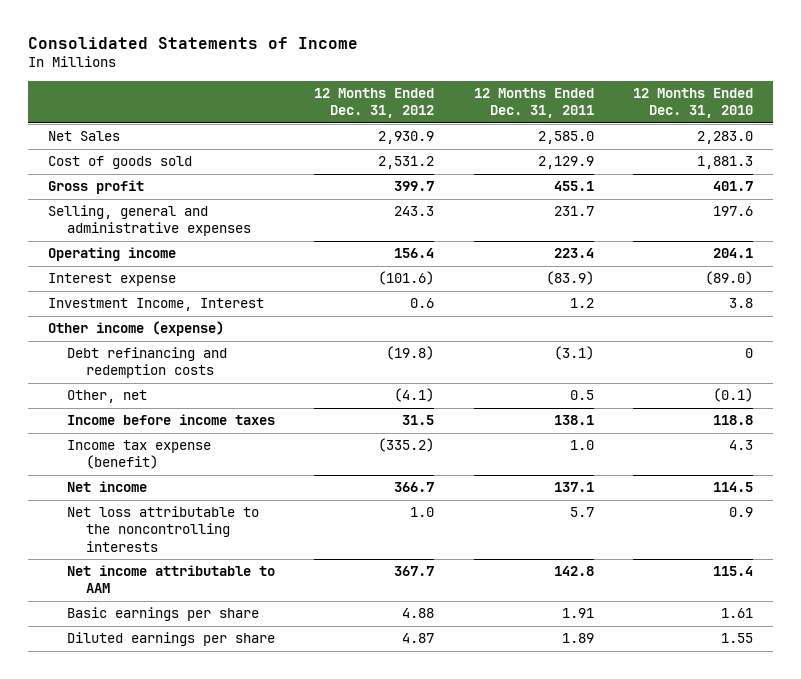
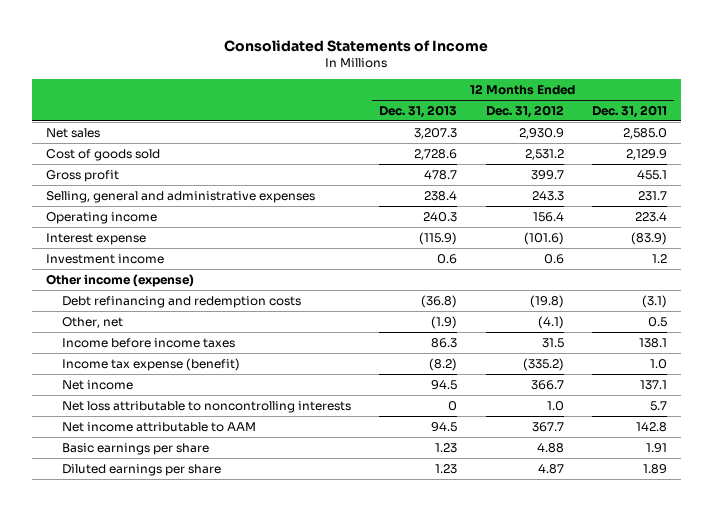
[633,87,754,119] 12 Months Ended Dec. 31, 2010 -> none
none -> [379,104,458,118] Dec. 31, 2013
[48,131,121,142] Net Sales -> [45,127,100,138] Net sales
[48,298,265,312] Investment Income, Interest -> [45,253,164,264] Investment income
[66,506,259,552] Net loss attributable to the noncontrolling interests -> [62,400,352,413] Net loss attributable to noncontrolling interests

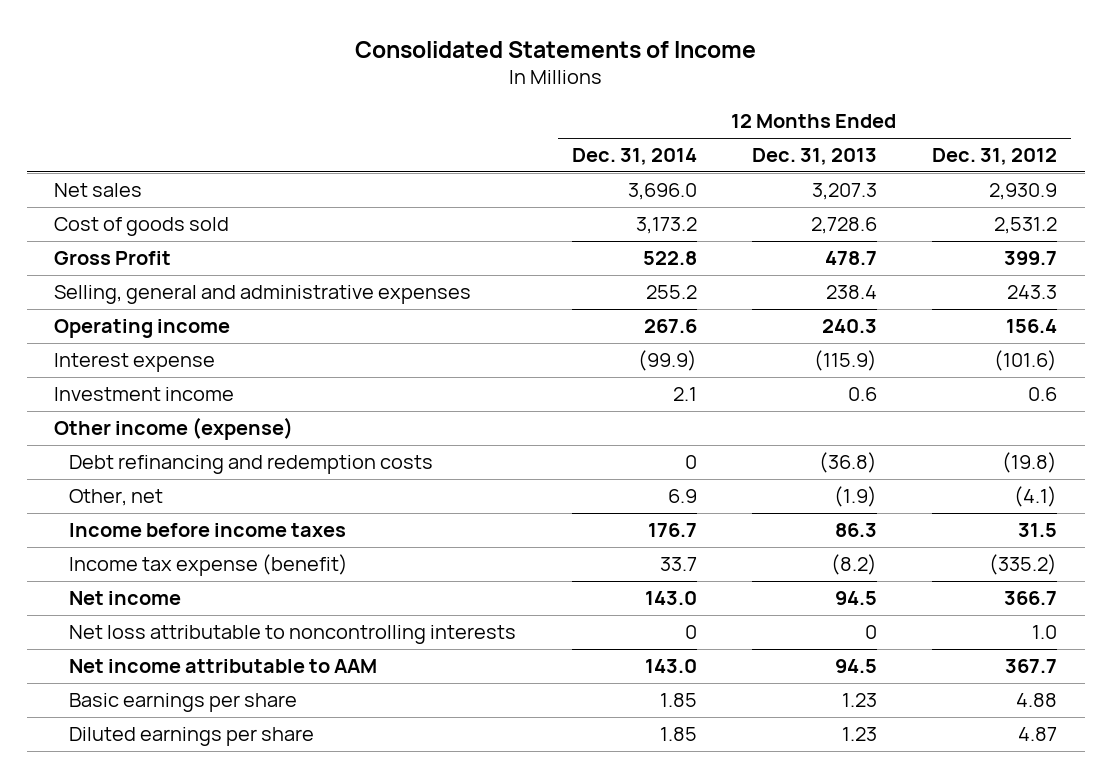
[591,104,667,118] Dec. 31, 2011 -> none
none -> [571,148,697,166] Dec. 31, 2014
[45,169,119,182] Gross profit -> [54,251,172,266] Gross Profit

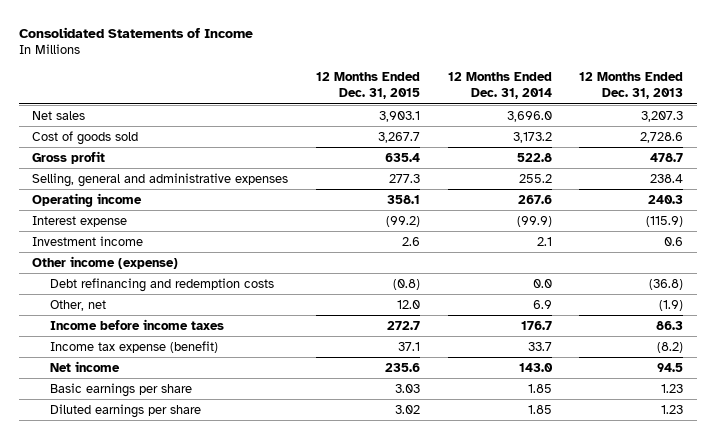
[932,148,1058,166] Dec. 31, 2012 -> none
none -> [315,72,420,100] 12 Months Ended Dec. 31, 2015
[54,251,172,266] Gross Profit -> [32,150,106,164] Gross profit
[684,455,697,470] 0 -> [532,278,552,288] 0.0
[69,625,517,645] Net loss attributable to noncontrolling interests -> none
[69,659,378,674] Net income attributable to AAM -> none

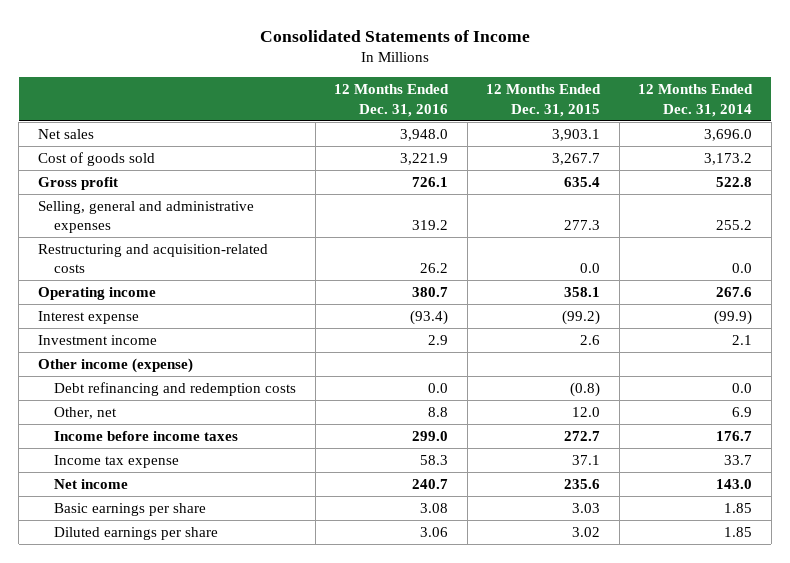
[579,72,684,100] 12 Months Ended Dec. 31, 2013 -> none
none -> [334,84,450,117] 12 Months Ended Dec. 31, 2016
none -> [37,243,268,274] Restructuring and acquisition-related costs
[49,340,218,353] Income tax expense (benefit) -> [54,454,180,468] Income tax expense

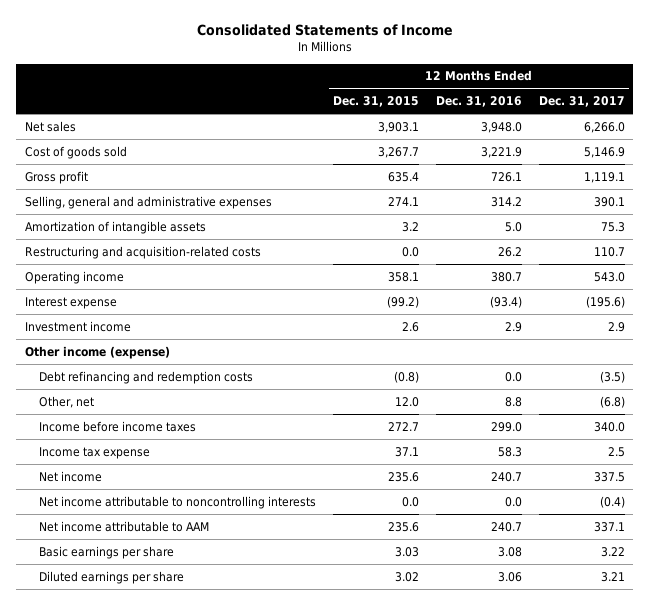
[638,84,754,117] 12 Months Ended Dec. 31, 2014 -> none
none -> [538,96,625,108] Dec. 31, 2017
[412,220,449,231] 319.2 -> [491,196,523,207] 314.2
[564,220,601,231] 277.3 -> [388,196,420,206] 274.1
none -> [24,220,206,234] Amortization of intangible assets
none -> [39,495,317,509] Net income attributable to noncontrolling interests
none -> [39,520,210,532] Net income attributable to AAM

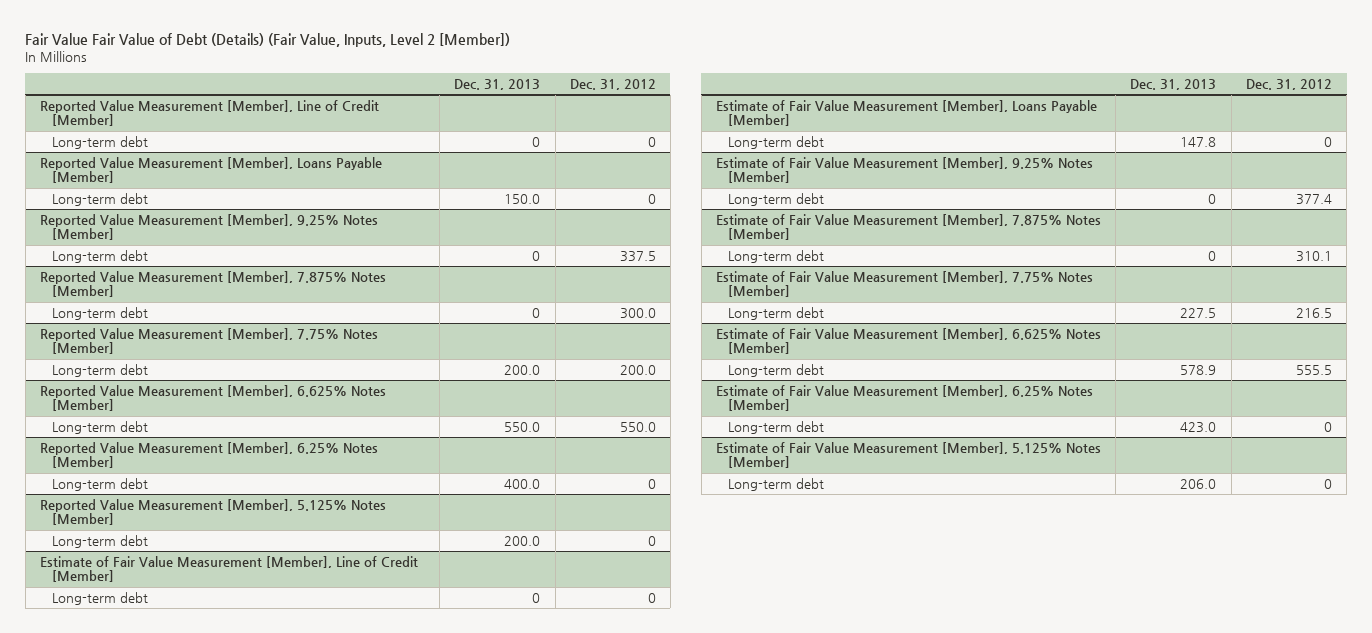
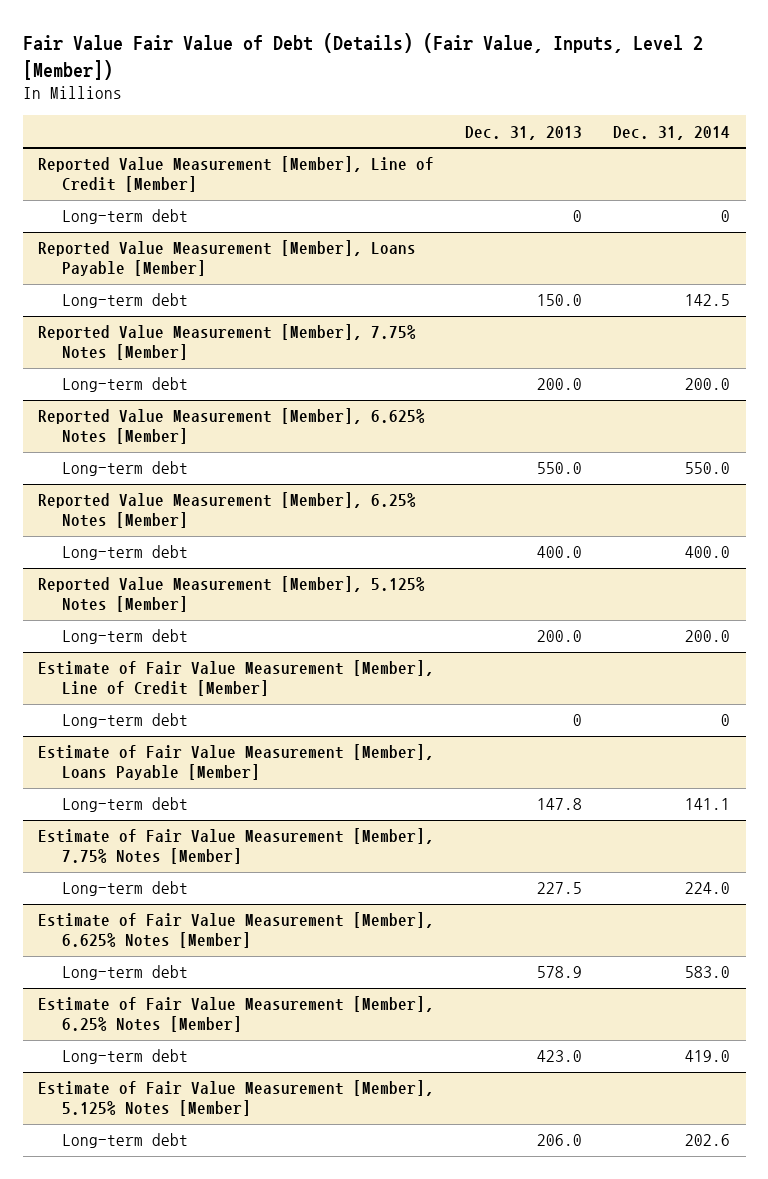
[569,78,656,90] Dec. 31, 2012 -> none
none -> [613,125,731,140] Dec. 31, 2014
[39,213,378,241] Reported Value Measurement [Member], 9.25% Notes [Member] -> none
[52,249,149,263] Long-term debt -> none
[39,270,386,298] Reported Value Measurement [Member], 7.875% Notes [Member] -> none
[52,306,149,320] Long-term debt -> none
[715,156,1093,184] Estimate of Fair Value Measurement [Member], 9.25% Notes [Member] -> none
[728,192,825,206] Long-term debt -> none
[715,213,1101,241] Estimate of Fair Value Measurement [Member], 7.875% Notes [Member] -> none
[728,249,825,263] Long-term debt -> none

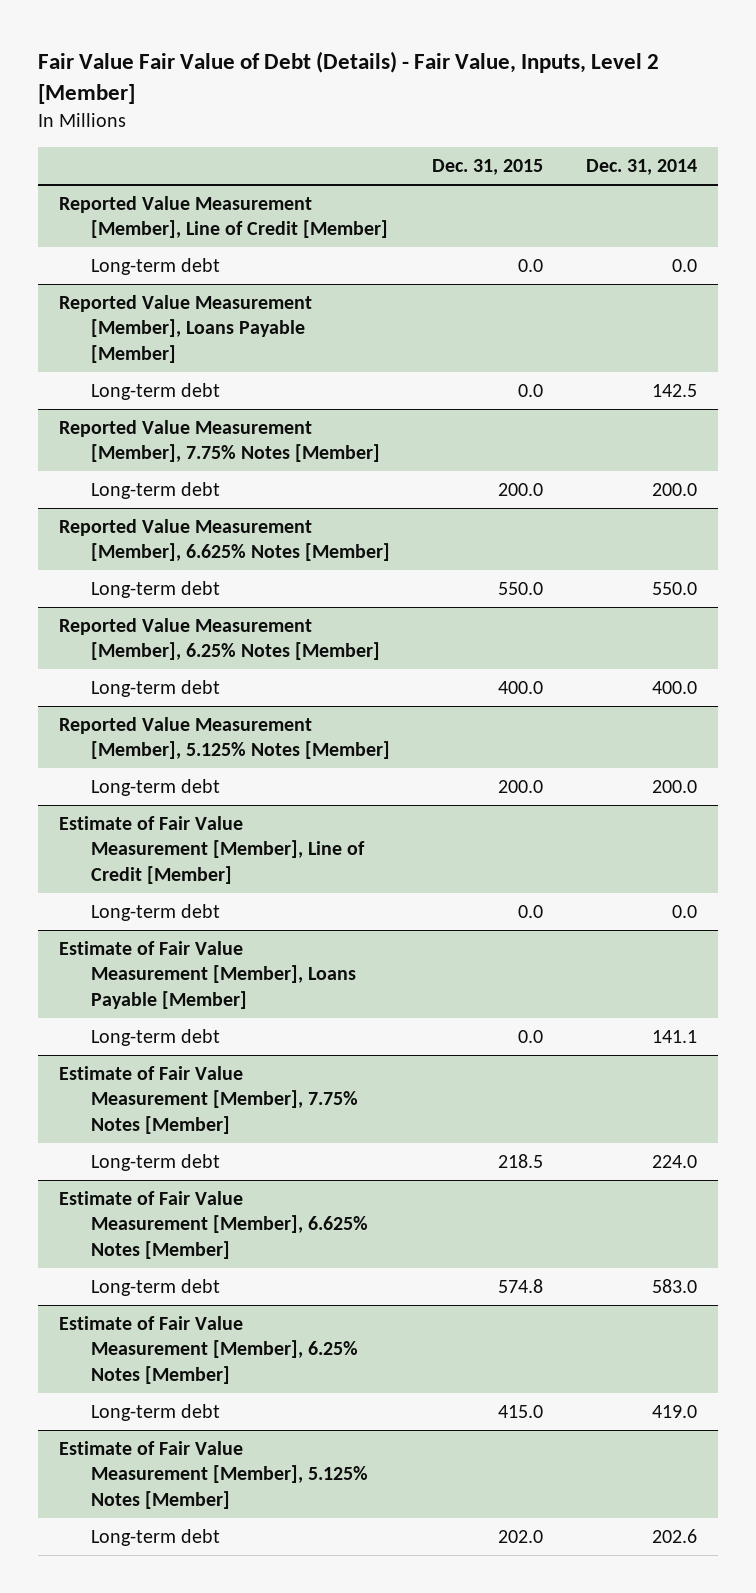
[22,33,703,80] Fair Value Fair Value of Debt (Details) (Fair Value, Inputs, Level 2 [Member]) -> [38,51,660,105] Fair Value Fair Value of Debt (Details) - Fair Value, Inputs, Level 2 [Member]
[465,125,583,140] Dec. 31, 2013 -> none
none -> [432,159,544,176] Dec. 31, 2015
[721,210,731,223] 0 -> [671,259,697,273] 0.0
[721,714,731,727] 0 -> [671,905,697,919] 0.0

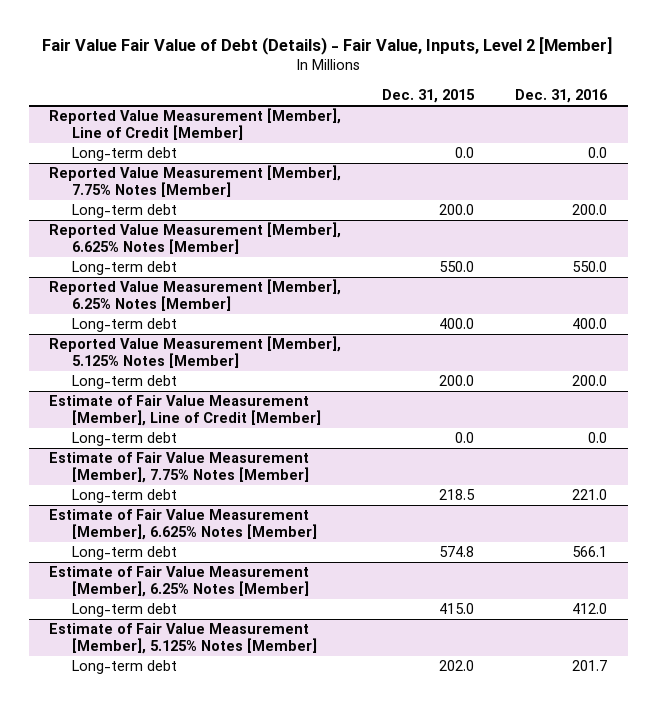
[585,159,697,176] Dec. 31, 2014 -> none
none -> [515,89,609,104] Dec. 31, 2016
[59,295,313,363] Reported Value Measurement [Member], Loans Payable [Member] -> none
[91,383,221,401] Long-term debt -> none
[59,941,357,1009] Estimate of Fair Value Measurement [Member], Loans Payable [Member] -> none
[91,1029,221,1047] Long-term debt -> none

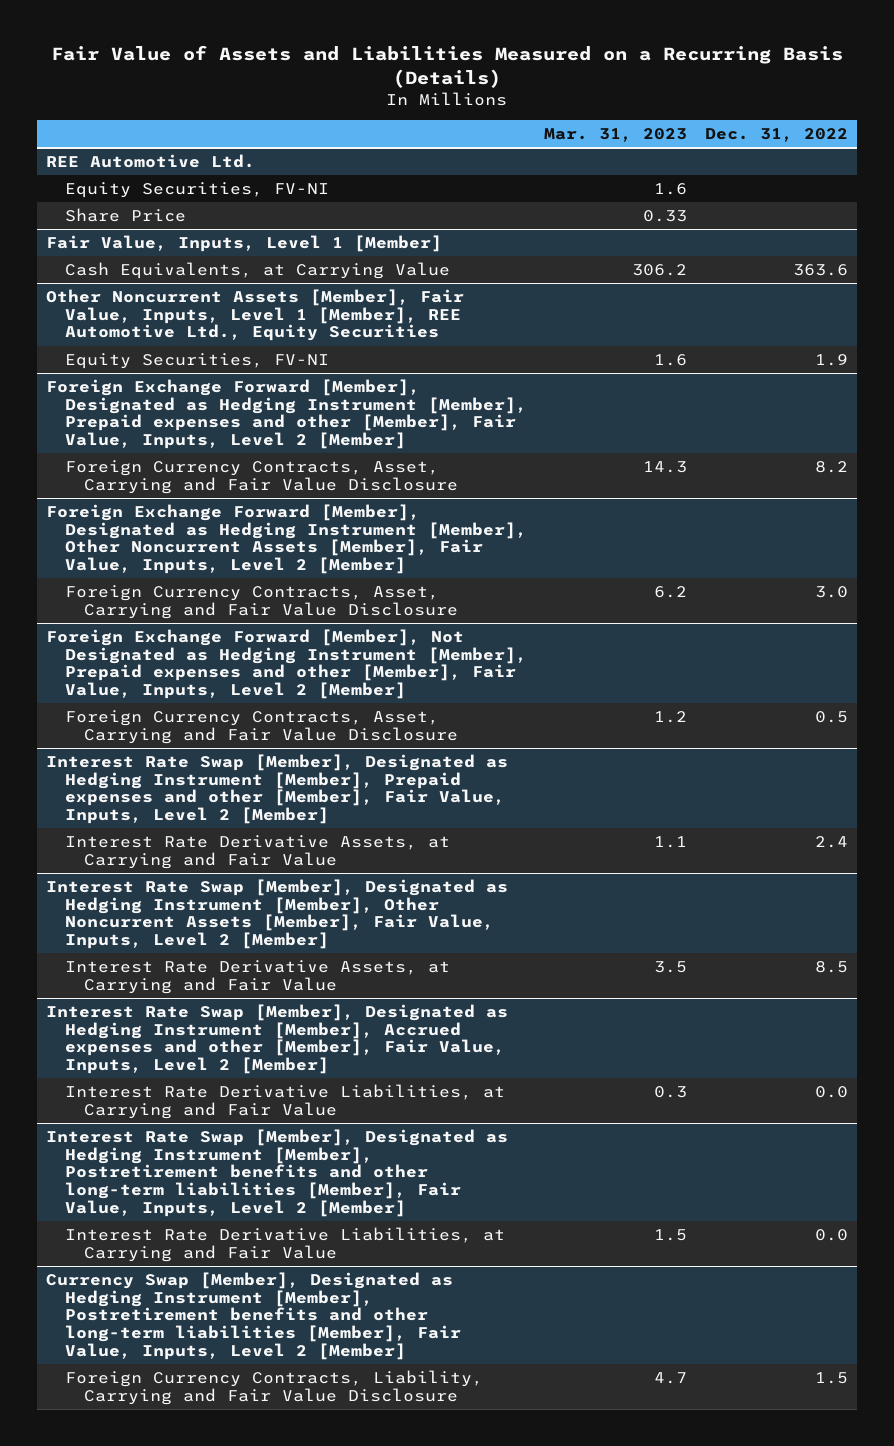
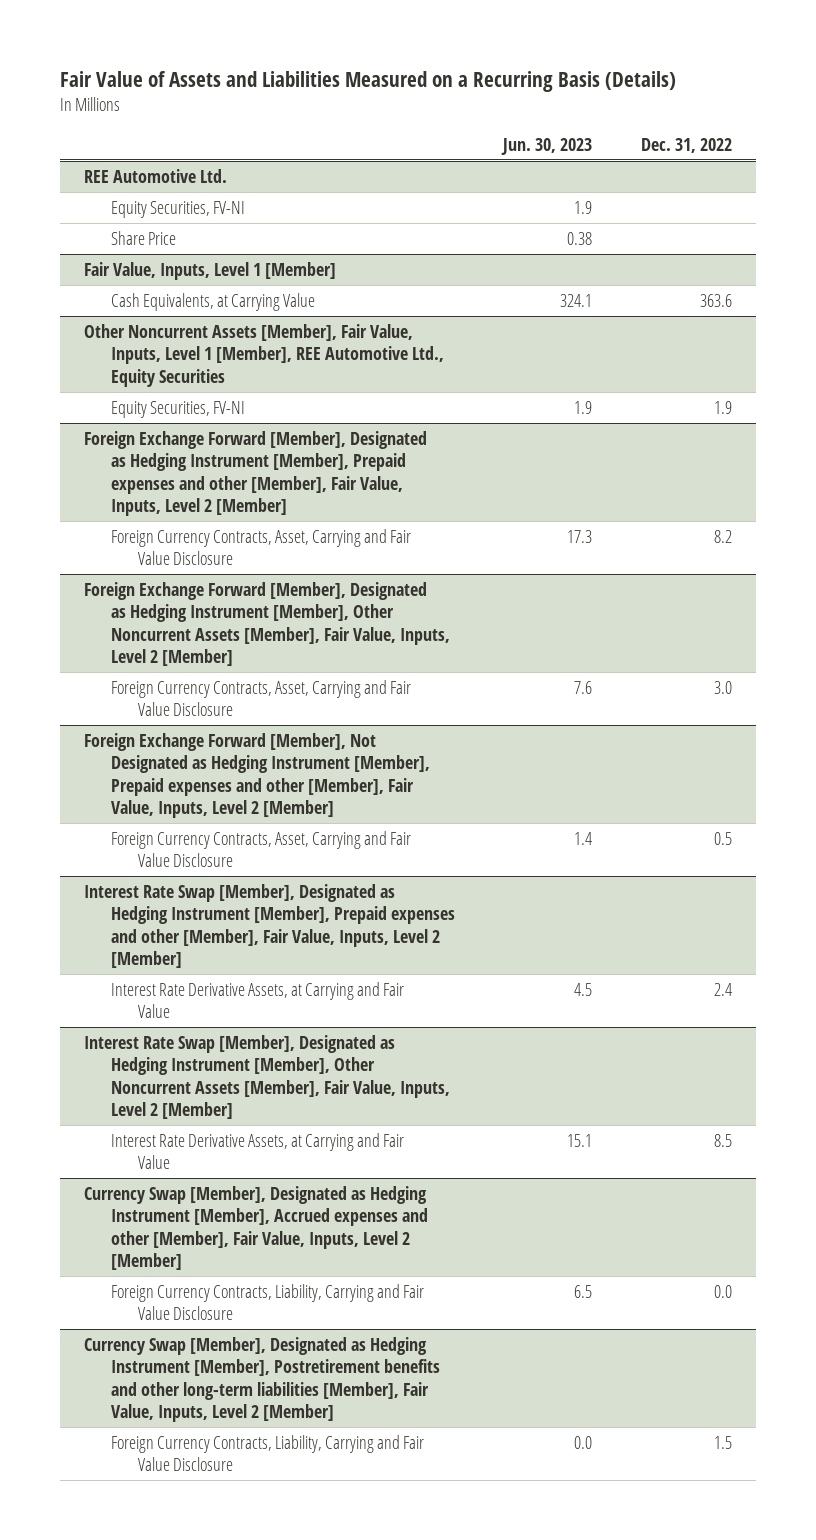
[544,127,688,142] Mar. 31, 2023 -> none
none -> [501,137,593,155] Jun. 30, 2023
[64,1083,505,1119] Interest Rate Derivative Liabilities, at Carrying and Fair Value -> none
[45,1128,508,1218] Interest Rate Swap [Member], Designated as Hedging Instrument [Member], Postretirement benefits and other long-term liabilities [Member], Fair Value, Inputs, Level 2 [Member] -> none
[64,1226,505,1262] Interest Rate Derivative Liabilities, at Carrying and Fair Value -> none
[45,1003,508,1075] Interest Rate Swap [Member], Designated as Hedging Instrument [Member], Accrued expenses and other [Member], Fair Value, Inputs, Level 2 [Member] -> [84,1185,428,1271] Currency Swap [Member], Designated as Hedging Instrument [Member], Accrued expenses and other [Member], Fair Value, Inputs, Level 2 [Member]
none -> [110,1283,424,1321] Foreign Currency Contracts, Liability, Carrying and Fair Value Disclosure

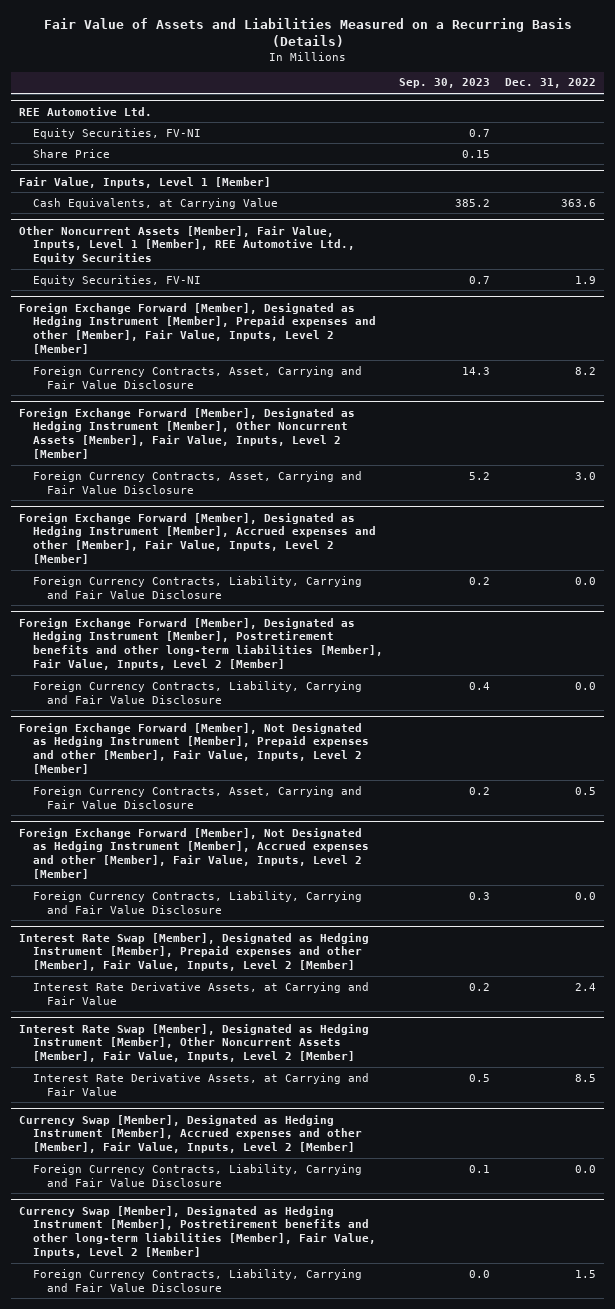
[501,137,593,155] Jun. 30, 2023 -> none
none -> [398,78,490,89] Sep. 30, 2023
none -> [19,512,377,565] Foreign Exchange Forward [Member], Designated as Hedging Instrument [Member], Accrued expenses and other [Member], Fair Value, Inputs, Level 2 [Member]
none -> [33,575,363,599] Foreign Currency Contracts, Liability, Carrying and Fair Value Disclosure
none -> [19,617,384,671] Foreign Exchange Forward [Member], Designated as Hedging Instrument [Member], Postretirement benefits and other long-term liabilities [Member], Fair Value, Inputs, Level 2 [Member]
none -> [33,680,363,704] Foreign Currency Contracts, Liability, Carrying and Fair Value Disclosure
none -> [19,827,370,880] Foreign Exchange Forward [Member], Not Designated as Hedging Instrument [Member], Accrued expenses and other [Member], Fair Value, Inputs, Level 2 [Member]
none -> [33,890,363,914] Foreign Currency Contracts, Liability, Carrying and Fair Value Disclosure

